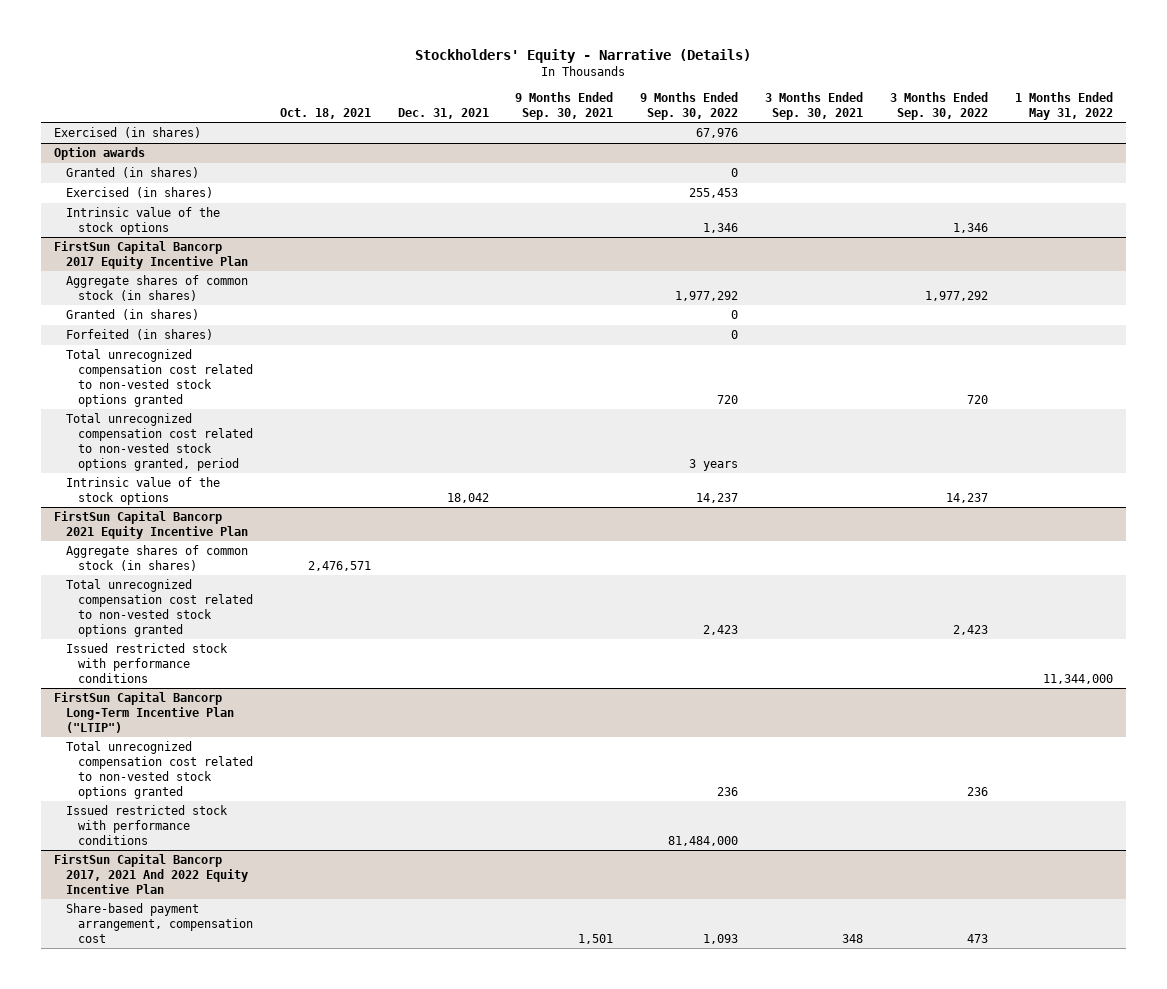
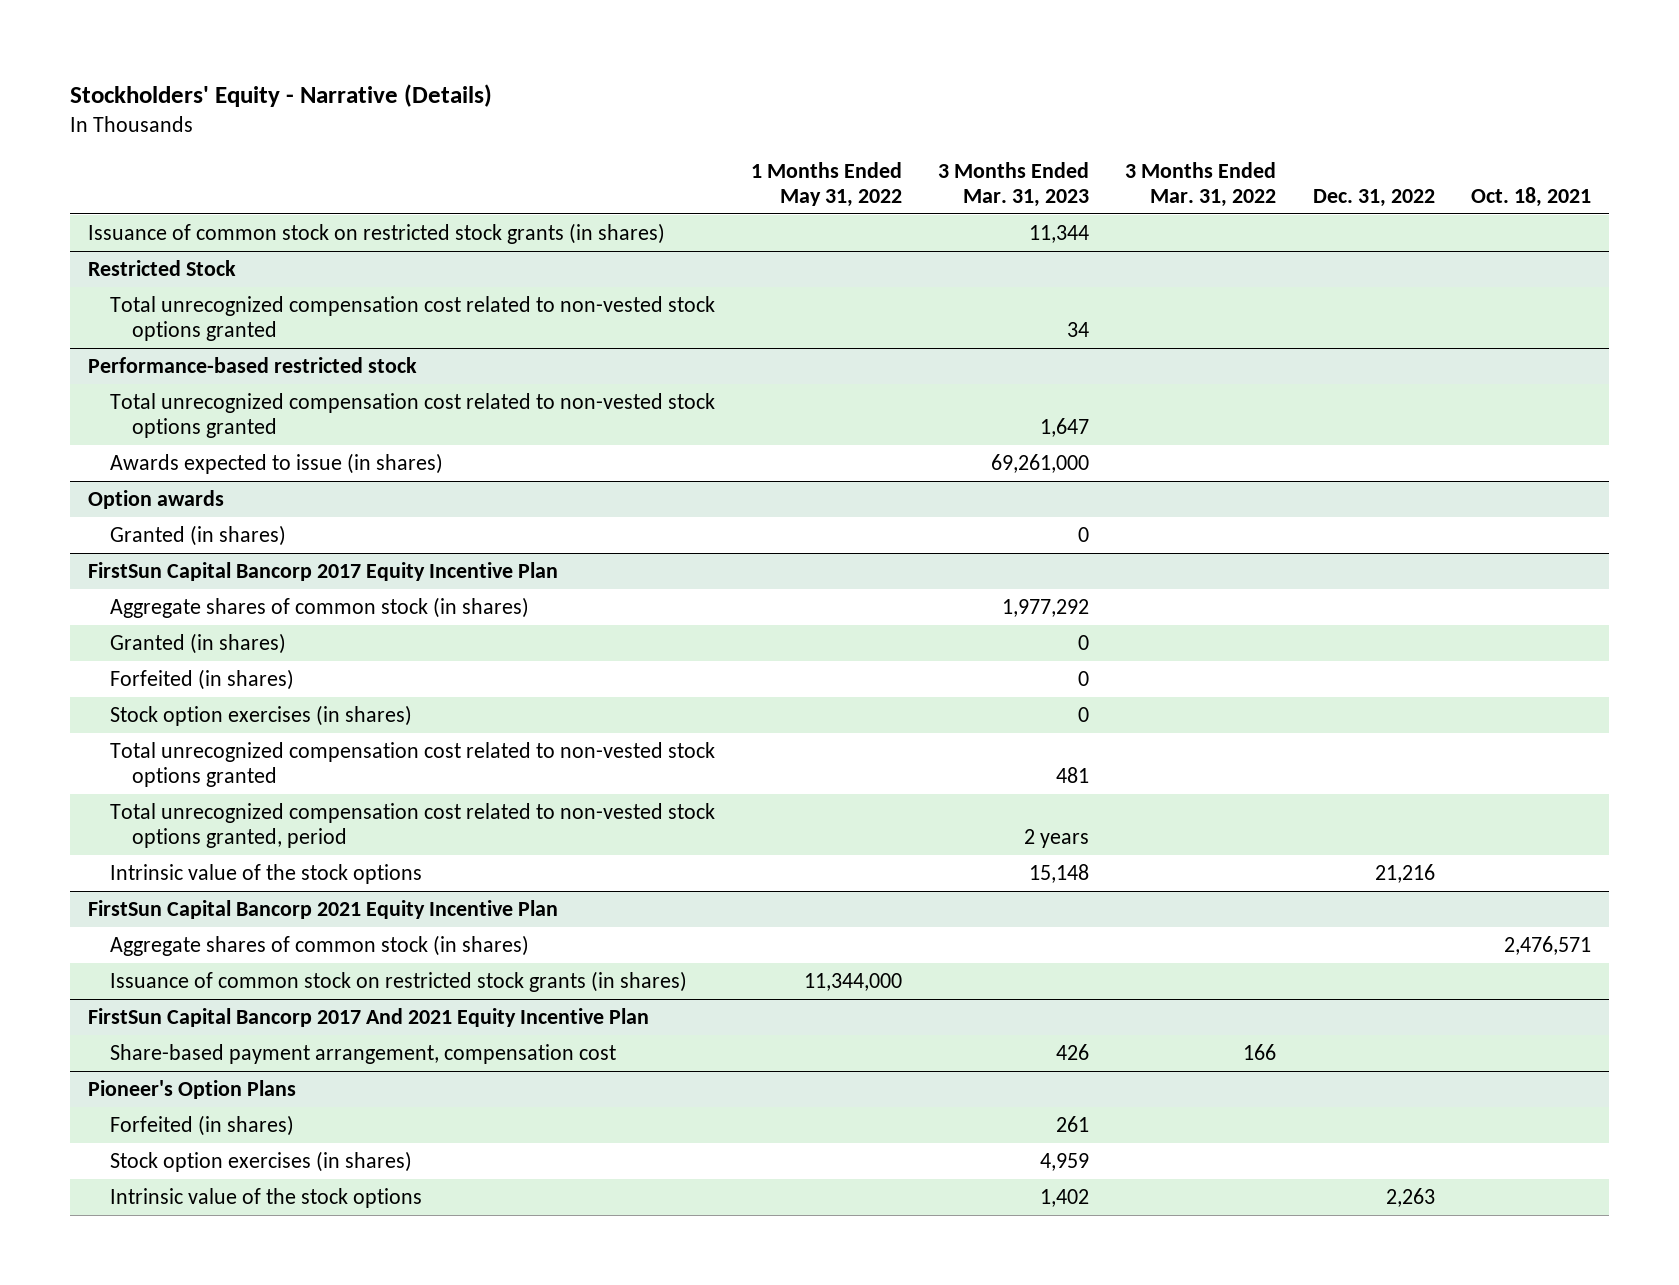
[397,107,489,119] Dec. 31, 2021 -> none
[515,91,614,120] 9 Months Ended Sep. 30, 2021 -> none
[640,91,739,120] 9 Months Ended Sep. 30, 2022 -> none
[764,91,863,120] 3 Months Ended Sep. 30, 2021 -> none
[889,91,988,120] 3 Months Ended Sep. 30, 2022 -> none
none -> [938,161,1090,207] 3 Months Ended Mar. 31, 2023
none -> [1125,161,1277,207] 3 Months Ended Mar. 31, 2022
none -> [1312,188,1435,207] Dec. 31, 2022
[54,127,202,139] Exercised (in shares) -> none
none -> [87,222,665,244] Issuance of common stock on restricted stock grants (in shares)
none -> [87,259,236,276] Restricted Stock
none -> [110,295,716,341] Total unrecognized compensation cost related to non-vested stock options granted
none -> [87,356,417,373] Performance-based restricted stock
none -> [110,392,716,438] Total unrecognized compensation cost related to non-vested stock options granted
none -> [110,452,444,474] Awards expected to issue (in shares)
[66,187,214,199] Exercised (in shares) -> none
[66,207,221,236] Intrinsic value of the stock options -> none
none -> [110,704,413,726] Stock option exercises (in shares)
[66,579,254,637] Total unrecognized compensation cost related to non-vested stock options granted -> none
[54,692,235,733] FirstSun Capital Bancorp Long-Term Incentive Plan ("LTIP") -> none
[66,741,254,799] Total unrecognized compensation cost related to non-vested stock options granted -> none
[66,805,229,845] Issued restricted stock with performance conditions -> none
[54,854,249,894] FirstSun Capital Bancorp 2017, 2021 And 2022 Equity Incentive Plan -> none
[66,903,254,943] Share-based payment arrangement, compensation cost -> none
[66,643,229,683] Issued restricted stock with performance conditions -> [110,970,688,992] Issuance of common stock on restricted stock grants (in shares)
none -> [87,1007,649,1027] FirstSun Capital Bancorp 2017 And 2021 Equity Incentive Plan
none -> [110,1043,617,1064] Share-based payment arrangement, compensation cost
none -> [87,1079,296,1099] Pioneer's Option Plans
none -> [110,1114,295,1136] Forfeited (in shares)
none -> [110,1150,413,1172] Stock option exercises (in shares)
none -> [110,1187,423,1208] Intrinsic value of the stock options

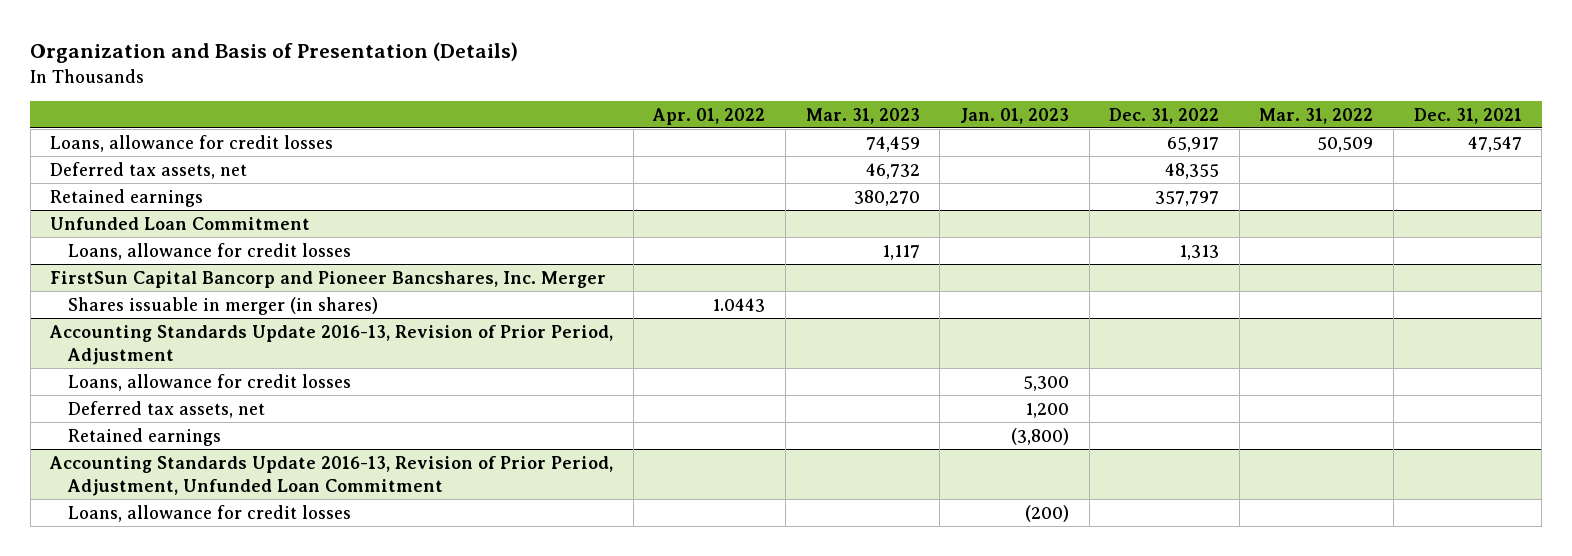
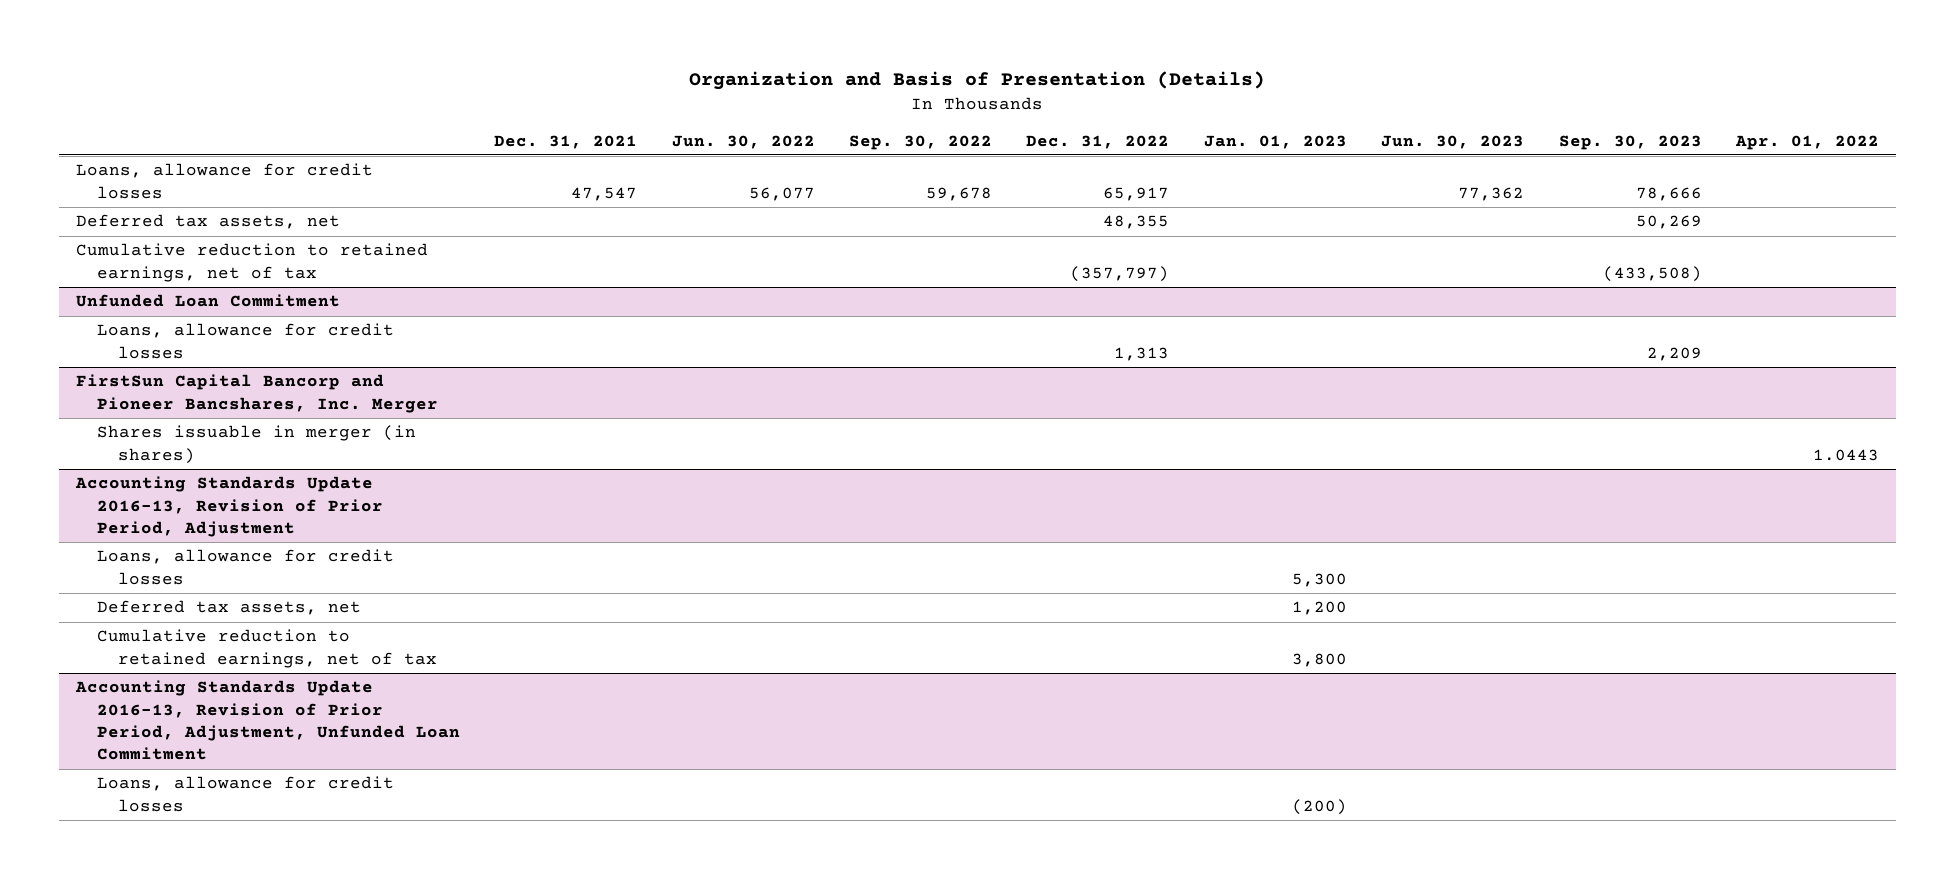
[805,107,920,124] Mar. 31, 2023 -> none
[1259,107,1374,124] Mar. 31, 2022 -> none
none -> [671,134,815,149] Jun. 30, 2022
none -> [849,134,993,150] Sep. 30, 2022
none -> [1381,134,1525,149] Jun. 30, 2023
none -> [1558,134,1702,150] Sep. 30, 2023
[50,188,204,207] Retained earnings -> [75,243,428,282] Cumulative reduction to retained earnings, net of tax
[1155,190,1220,206] 357,797 -> [1070,265,1170,282] (357,797)
[68,427,222,446] Retained earnings -> [96,629,437,668] Cumulative reduction to retained earnings, net of tax
[1010,427,1069,445] (3,800) -> [1291,652,1347,667] 3,800

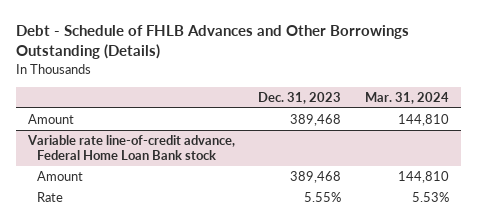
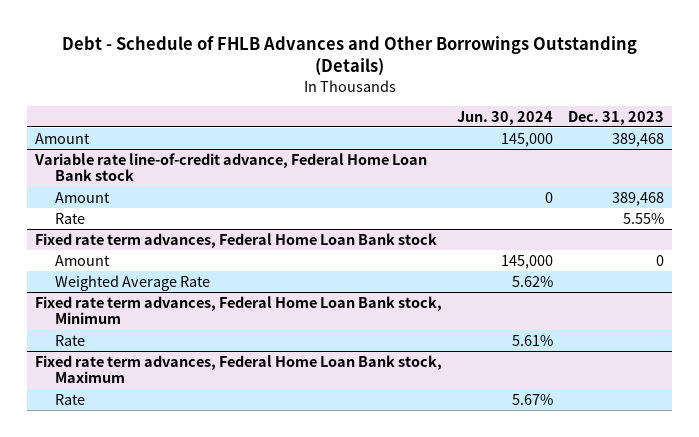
[365,92,450,105] Mar. 31, 2024 -> none
none -> [457,110,554,125] Jun. 30, 2024
none -> [34,232,437,248] Fixed rate term advances, Federal Home Loan Bank stock
none -> [54,254,110,266] Amount
none -> [54,274,210,291] Weighted Average Rate
none -> [34,295,442,325] Fixed rate term advances, Federal Home Loan Bank stock, Minimum
none -> [54,334,85,346] Rate
none -> [34,354,442,384] Fixed rate term advances, Federal Home Loan Bank stock, Maximum
none -> [54,393,85,405] Rate

